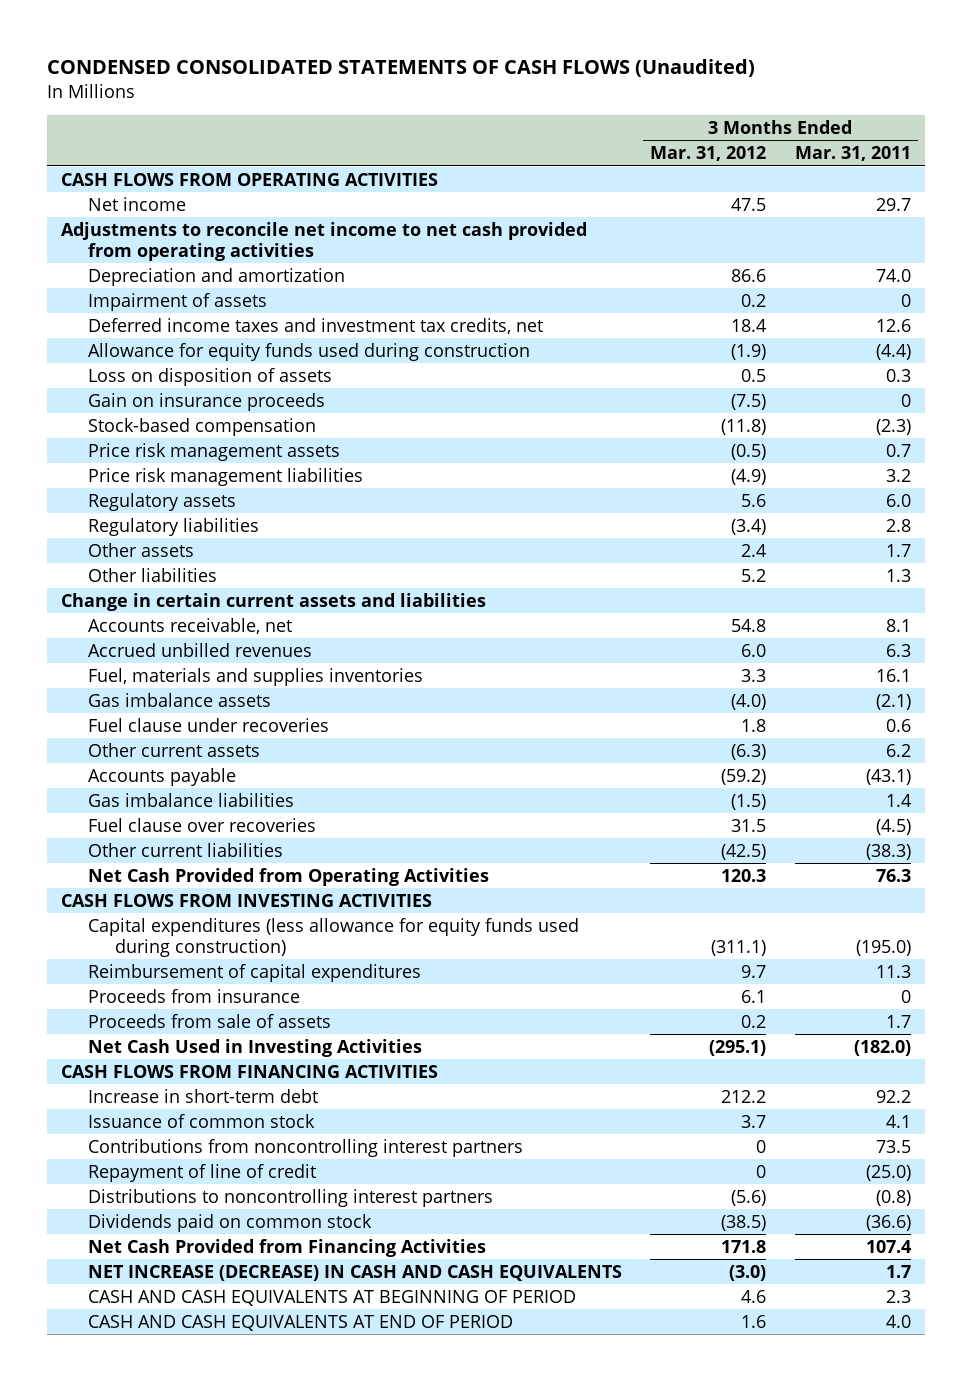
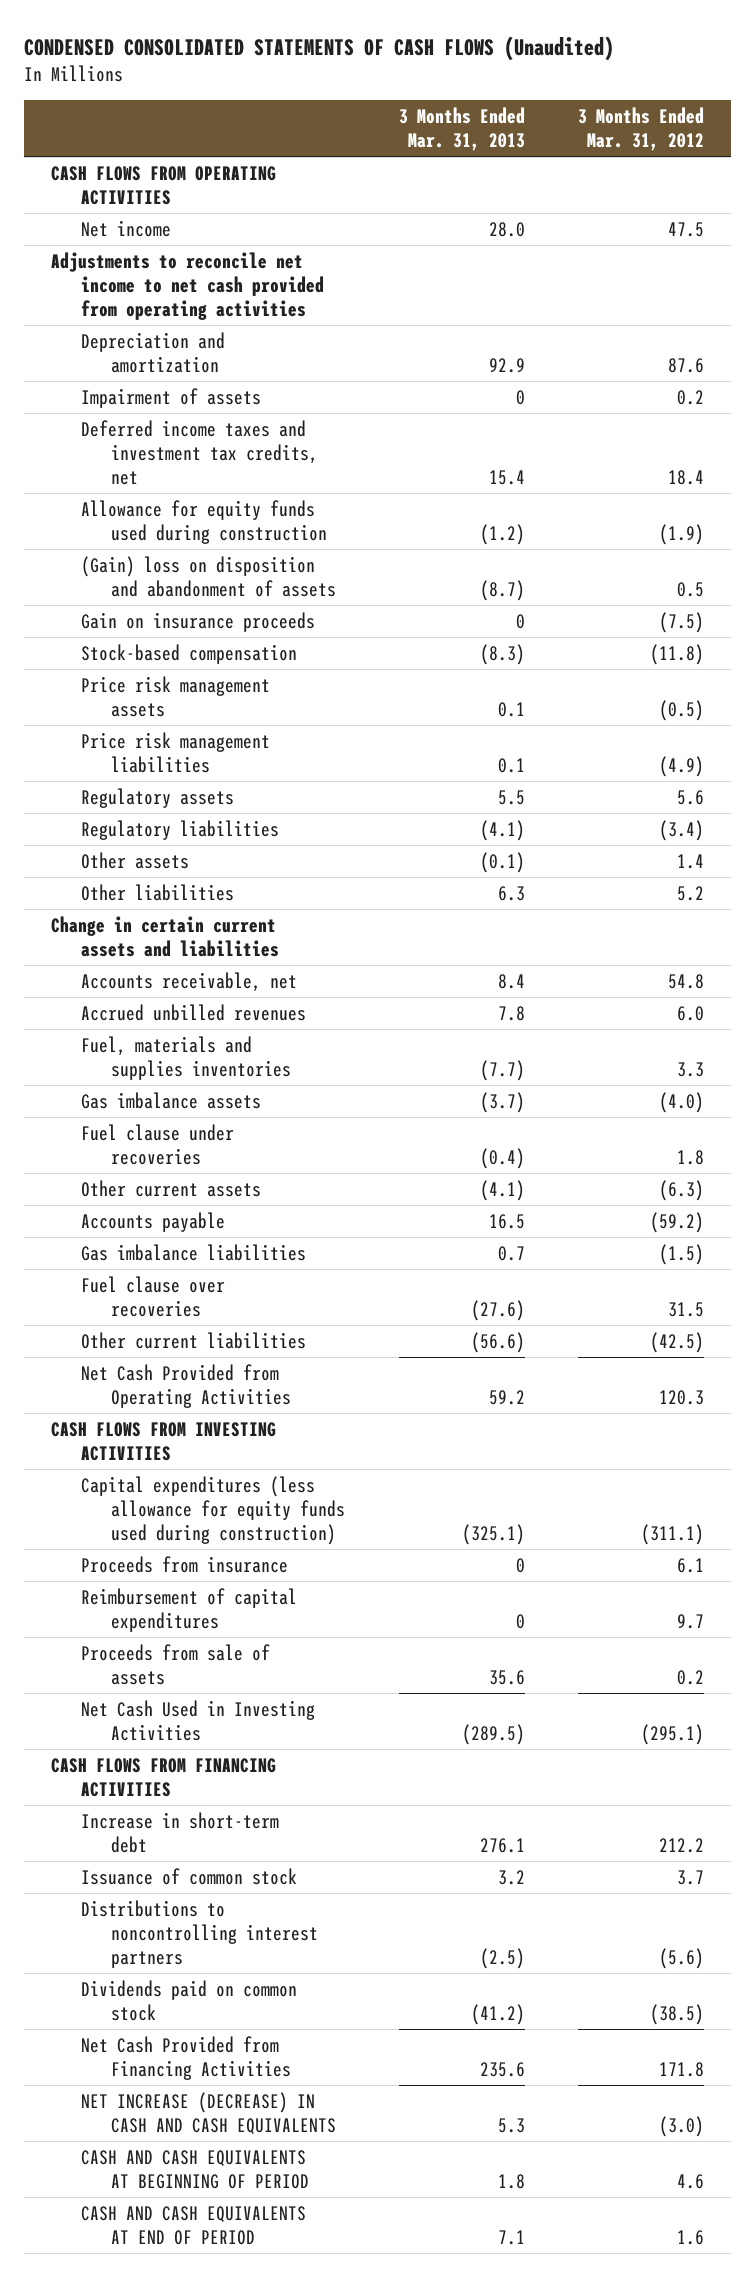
[794,146,911,162] Mar. 31, 2011 -> none
none -> [398,106,525,152] 3 Months Ended Mar. 31, 2013
[731,268,767,282] 86.6 -> [668,357,705,373] 87.6
[87,367,332,386] Loss on disposition of assets -> [81,555,337,597] (Gain) loss on disposition and abandonment of assets
[741,543,767,557] 2.4 -> [677,853,705,869] 1.4
[87,963,421,982] Reimbursement of capital expenditures -> [81,1587,298,1632] Reimbursement of capital expenditures
[87,1138,523,1157] Contributions from noncontrolling interest partners -> none
[87,1163,316,1182] Repayment of line of credit -> none

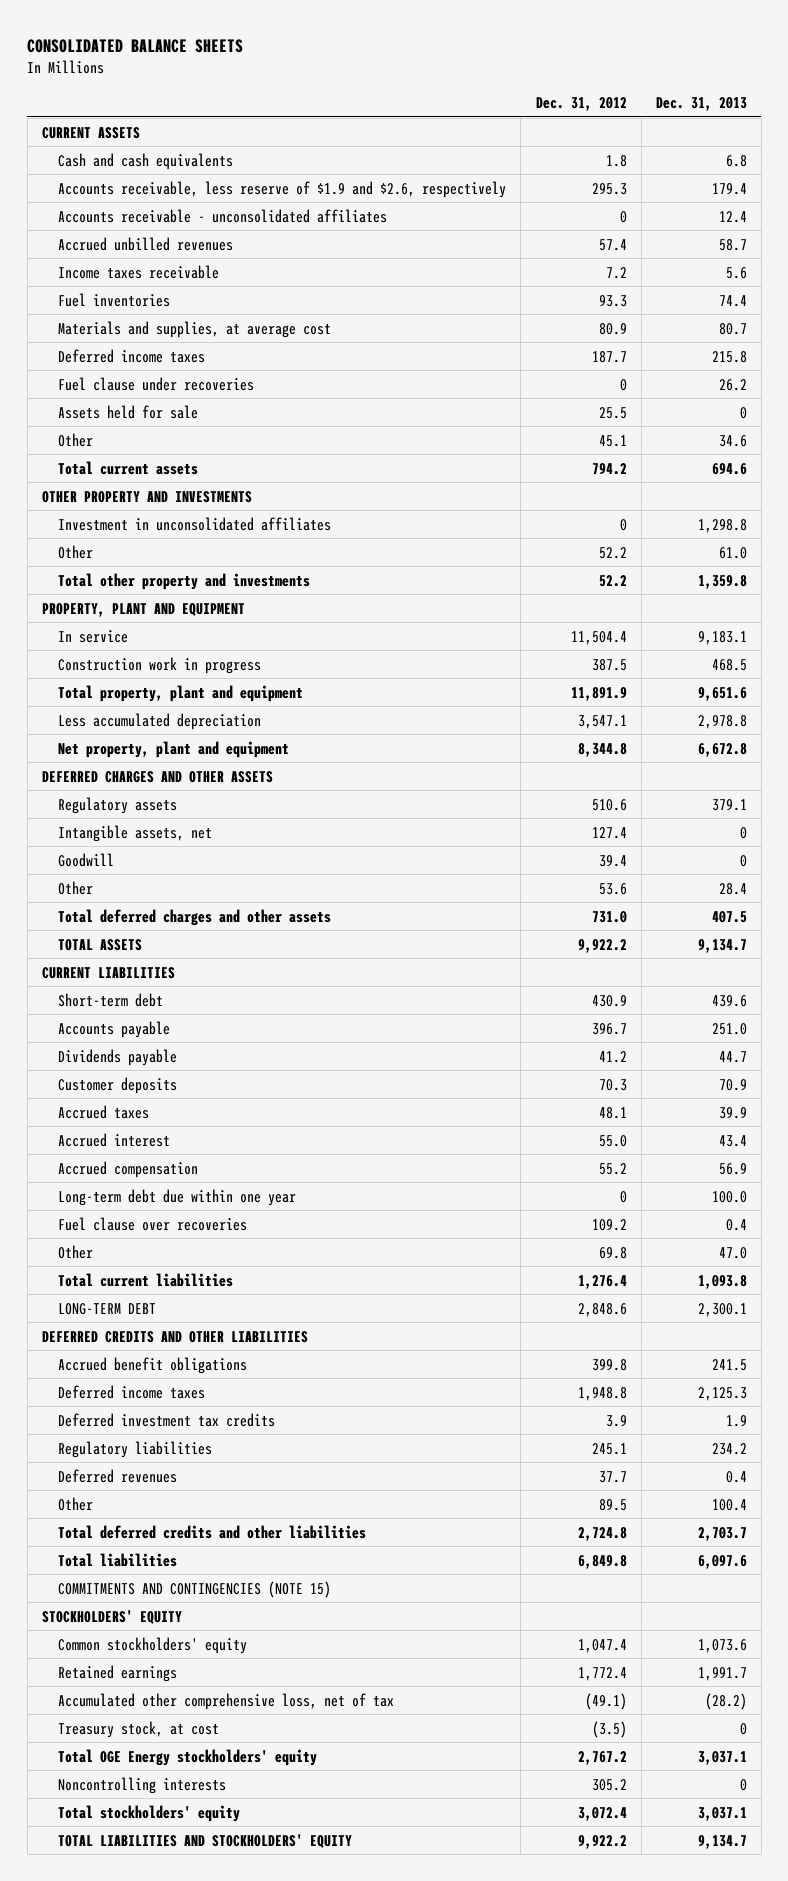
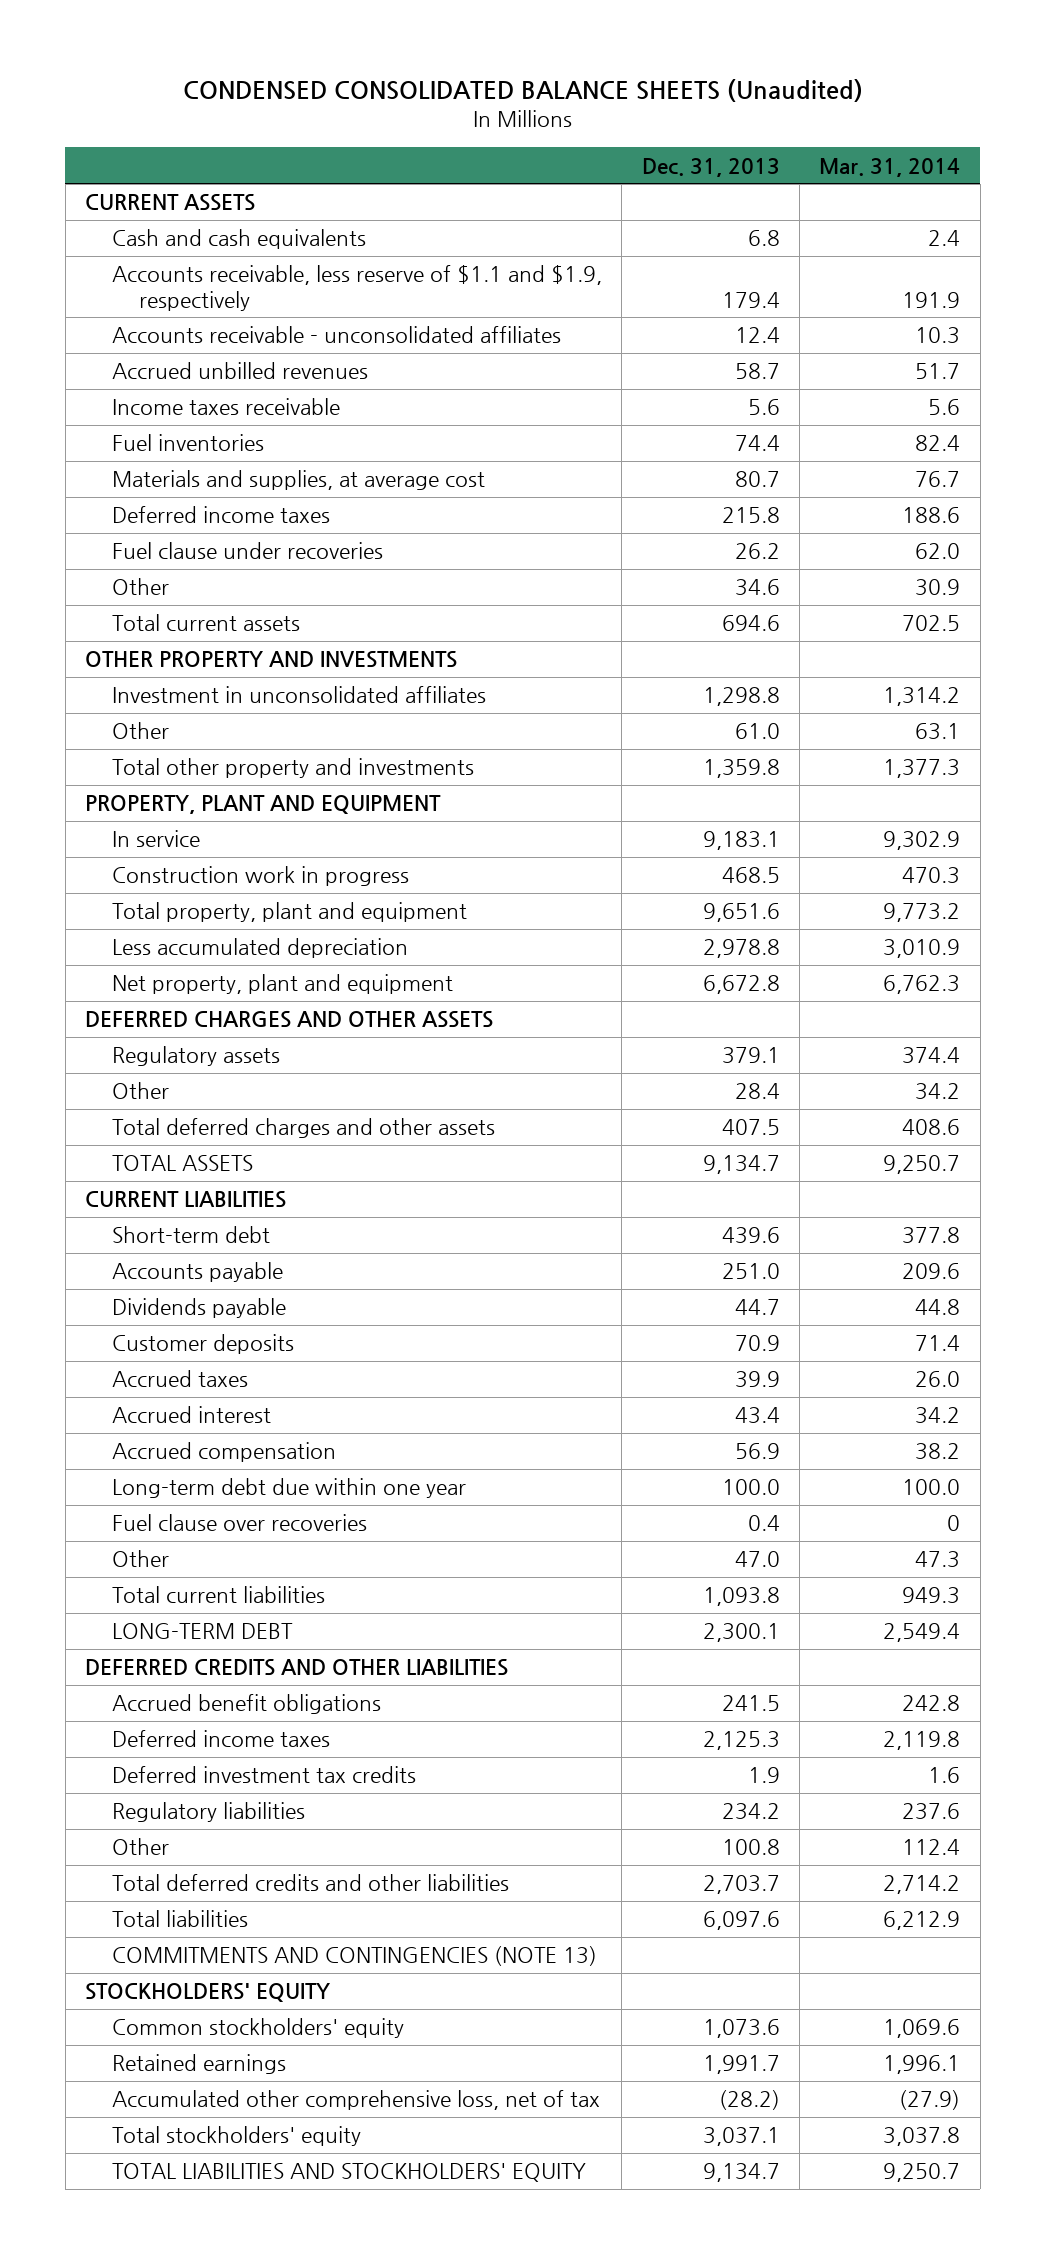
[27,38,244,53] CONSOLIDATED BALANCE SHEETS -> [182,78,863,102] CONDENSED CONSOLIDATED BALANCE SHEETS (Unaudited)
[535,97,627,112] Dec. 31, 2012 -> none
none -> [819,157,961,177] Mar. 31, 2014
[58,180,507,198] Accounts receivable, less reserve of $1.9 and $2.6, respectively -> [112,265,603,311] Accounts receivable, less reserve of $1.1 and $1.9, respectively
[58,404,199,419] Assets held for sale -> none
[58,824,213,842] Intangible assets, net -> none
[58,852,115,867] Goodwill -> none
[58,1468,178,1483] Deferred revenues -> none
[711,1498,747,1511] 100.4 -> [721,1839,780,1856] 100.8
[58,1580,332,1598] COMMITMENTS AND CONTINGENCIES (NOTE 15) -> [112,1946,598,1967] COMMITMENTS AND CONTINGENCIES (NOTE 13)
[58,1720,220,1738] Treasury stock, at cost -> none
[58,1748,318,1766] Total OGE Energy stockholders' equity -> none
[58,1776,227,1794] Noncontrolling interests -> none

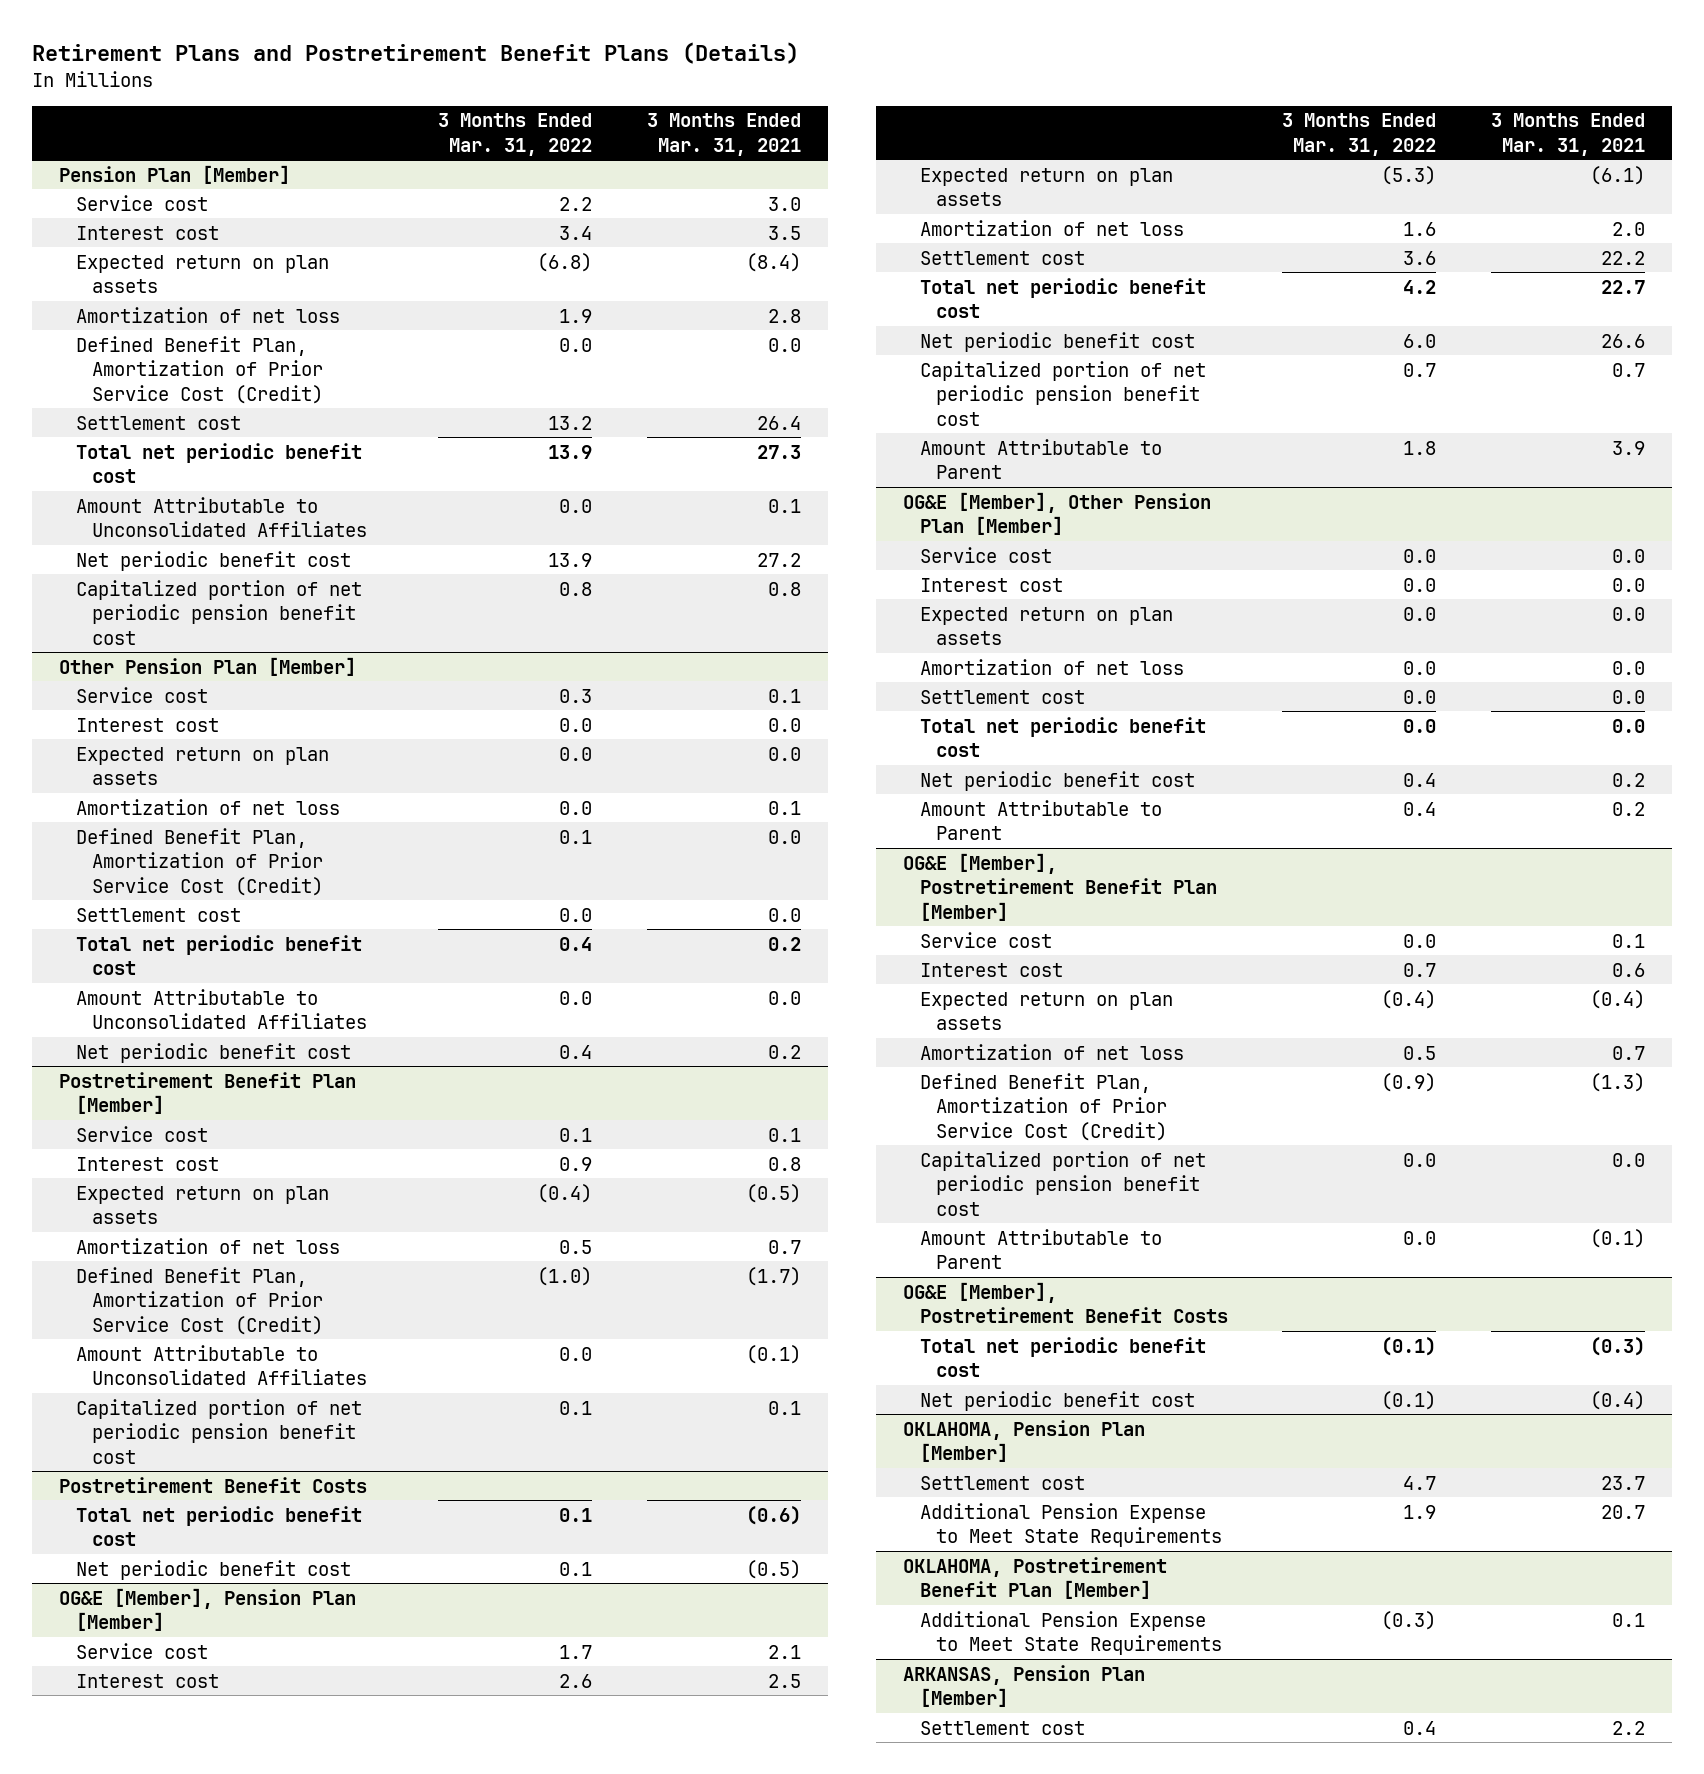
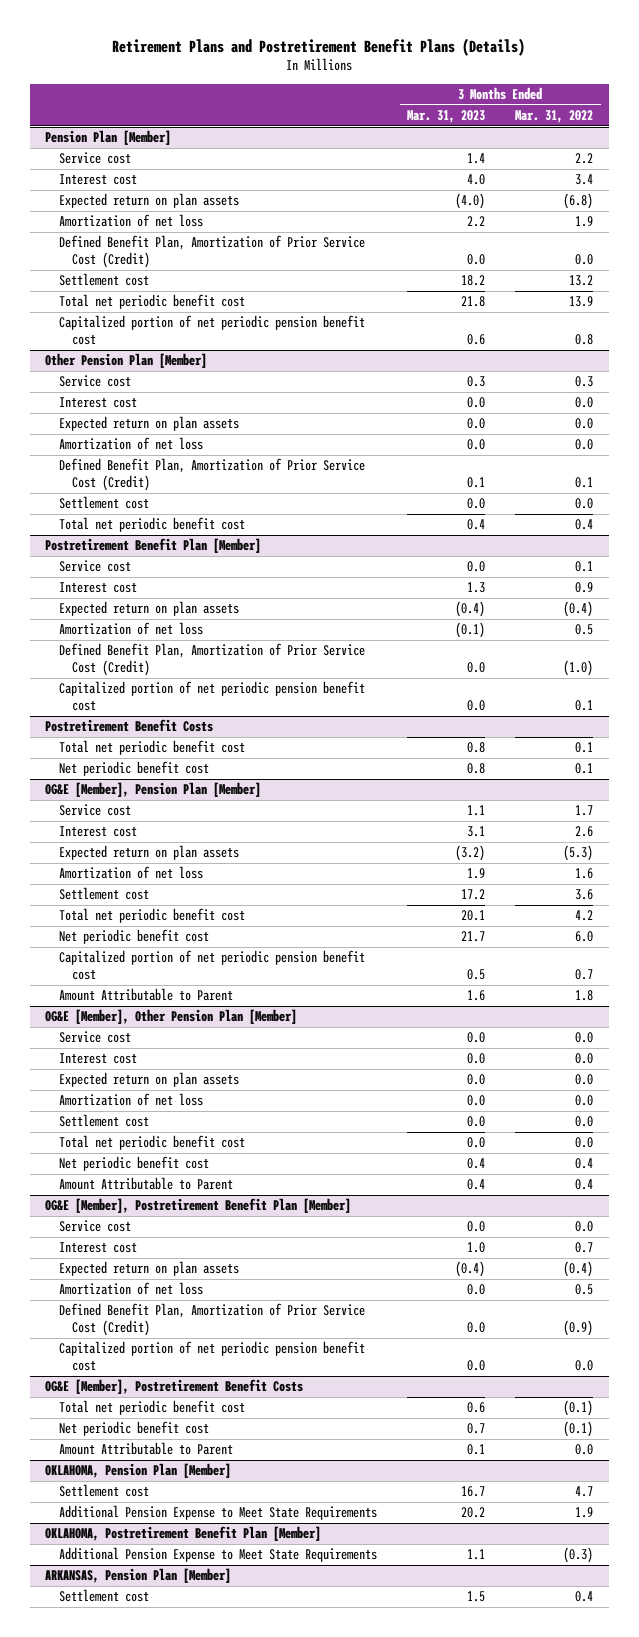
[646,113,801,156] 3 Months Ended Mar. 31, 2021 -> none
none -> [407,110,486,124] Mar. 31, 2023
[75,496,368,538] Amount Attributable to Unconsolidated Affiliates -> none
[75,550,351,571] Net periodic benefit cost -> none
[75,988,368,1030] Amount Attributable to Unconsolidated Affiliates -> none
[75,1042,351,1063] Net periodic benefit cost -> none
[75,1344,368,1386] Amount Attributable to Unconsolidated Affiliates -> none
[919,1228,1162,1270] Amount Attributable to Parent -> none
none -> [58,1442,233,1456] Amount Attributable to Parent

